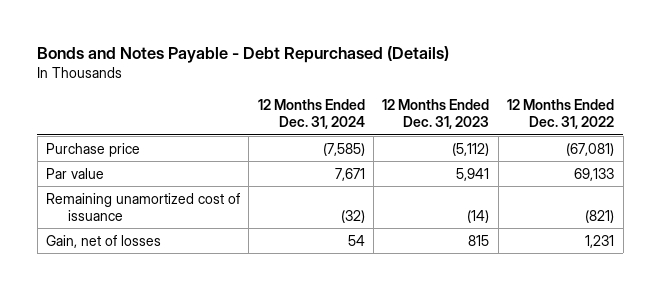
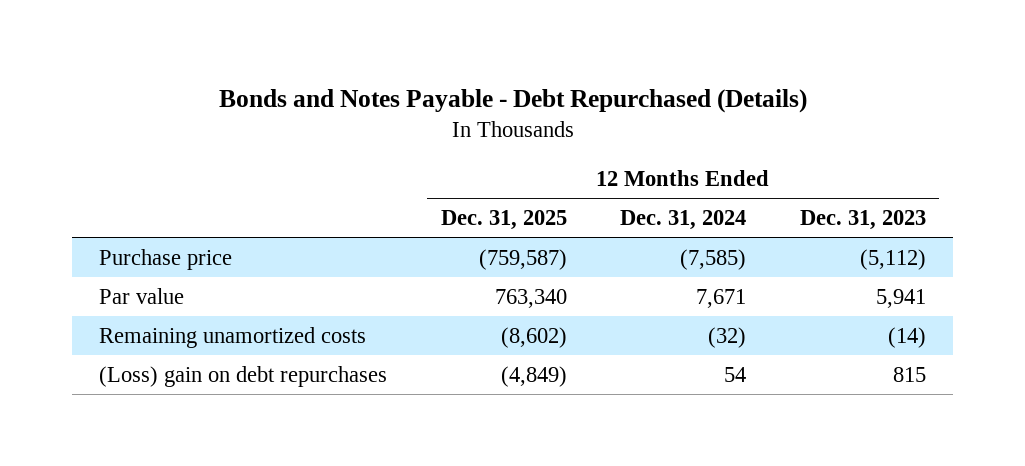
[507,98,615,130] 12 Months Ended Dec. 31, 2022 -> none
none -> [440,209,567,230] Dec. 31, 2025
[45,192,240,222] Remaining unamortized cost of issuance -> [98,326,366,348] Remaining unamortized costs
[45,234,161,248] Gain, net of losses -> [98,365,387,387] (Loss) gain on debt repurchases

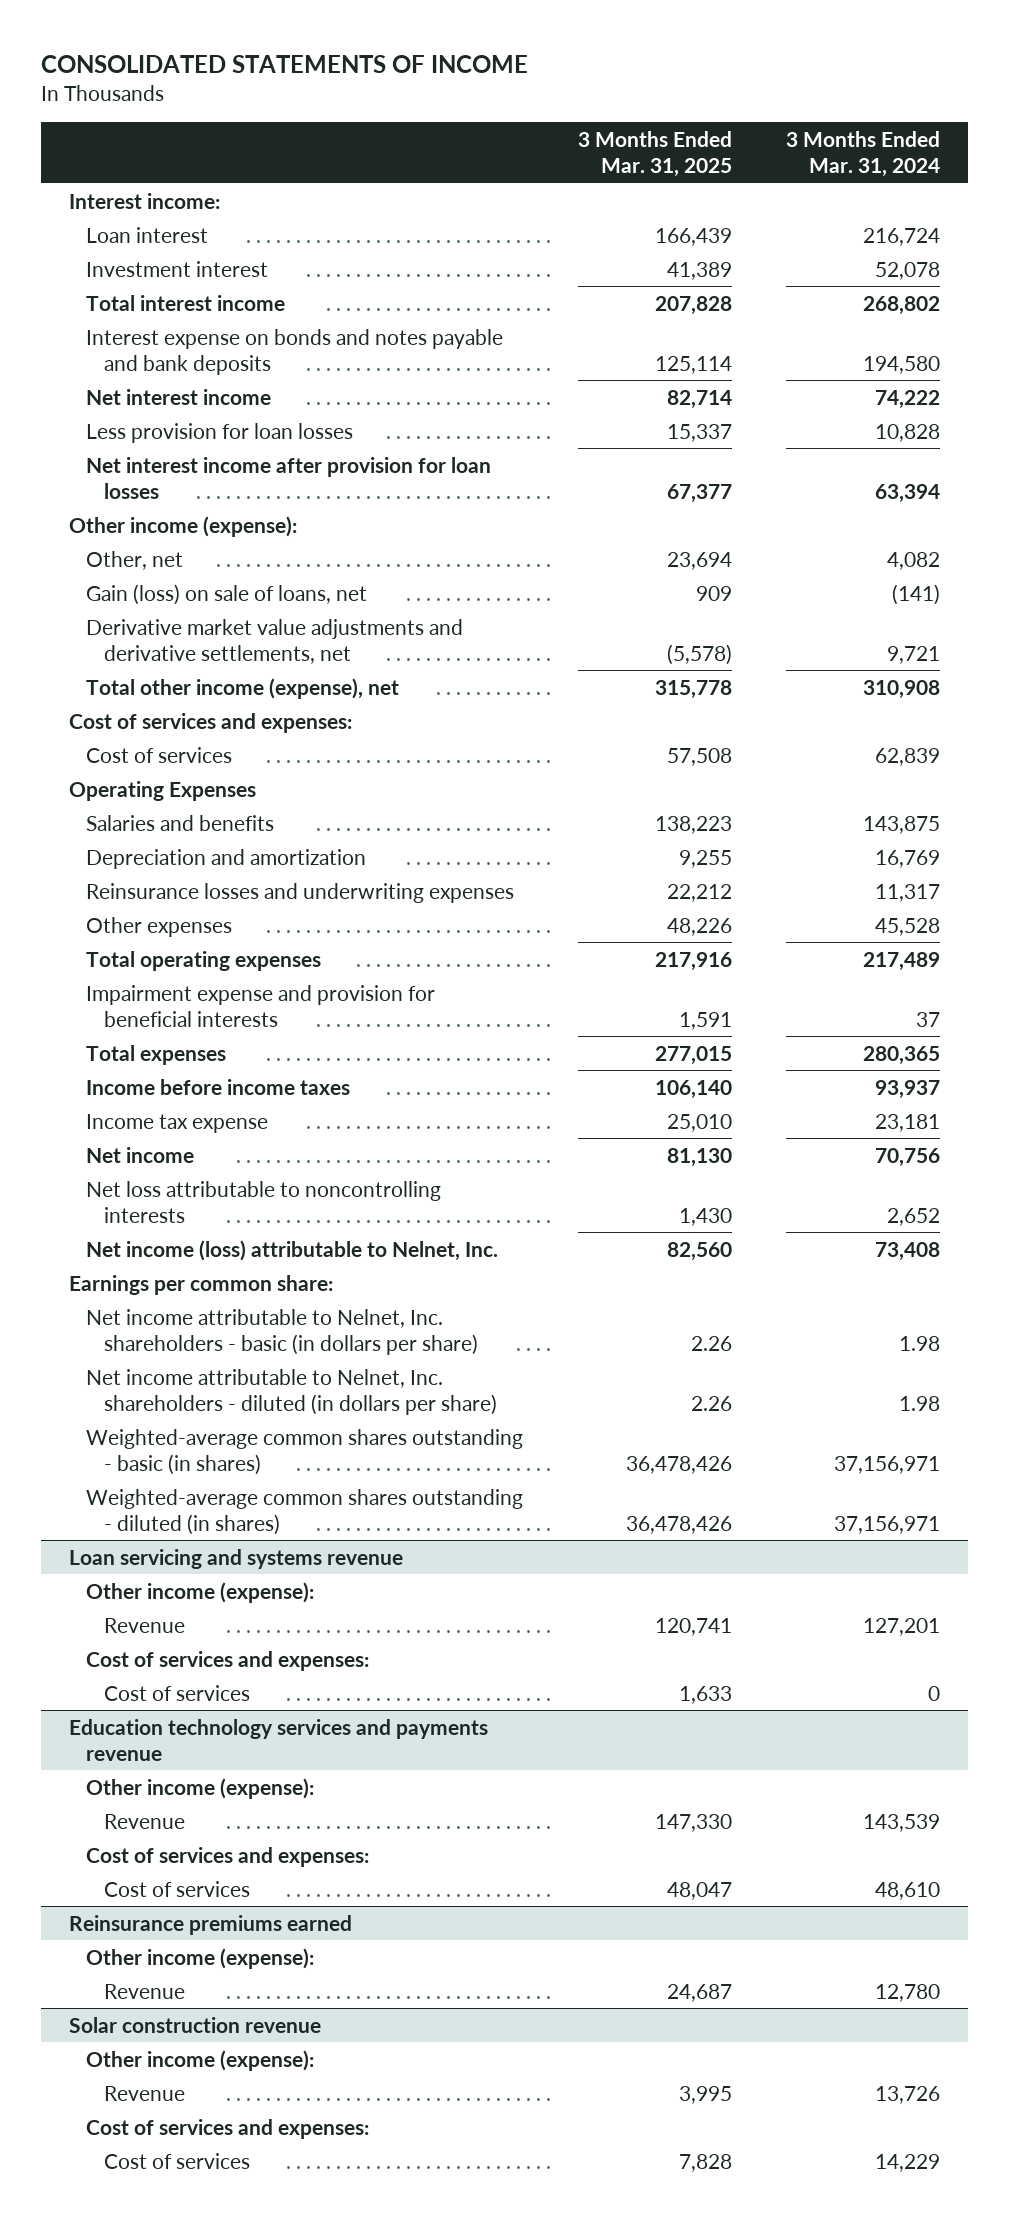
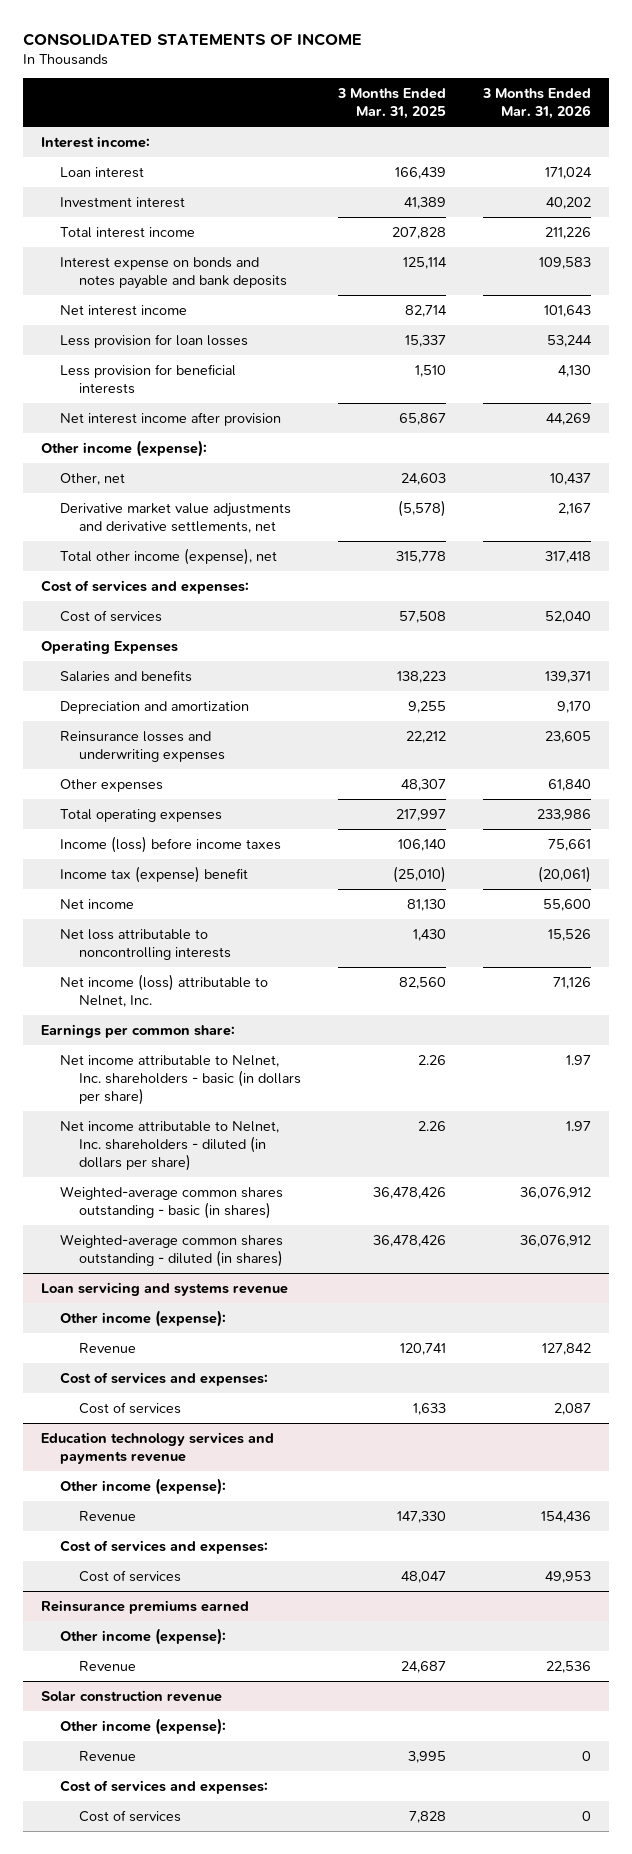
[786,130,941,177] 3 Months Ended Mar. 31, 2024 -> none
none -> [481,87,591,120] 3 Months Ended Mar. 31, 2026
none -> [59,363,236,394] Less provision for beneficial interests
[86,456,492,499] Net interest income after provision for loan losses -> [59,411,281,426] Net interest income after provision
[666,483,732,503] 67,377 -> [398,412,446,425] 65,867
[86,583,368,605] Gain (loss) on sale of loans, net -> none
[666,551,732,570] 23,694 -> [400,472,446,485] 24,603
[86,984,436,1027] Impairment expense and provision for beneficial interests -> none
[86,1044,227,1065] Total expenses -> none
[666,917,732,936] 48,226 -> [400,778,446,791] 48,307
[654,951,732,971] 217,916 -> [395,808,446,821] 217,997
[86,1078,351,1095] Income before income taxes -> [59,835,281,853] Income (loss) before income taxes
[86,1113,269,1133] Income tax expense -> [59,865,248,883] Income tax (expense) benefit
[666,1113,732,1132] 25,010 -> [392,865,446,883] (25,010)

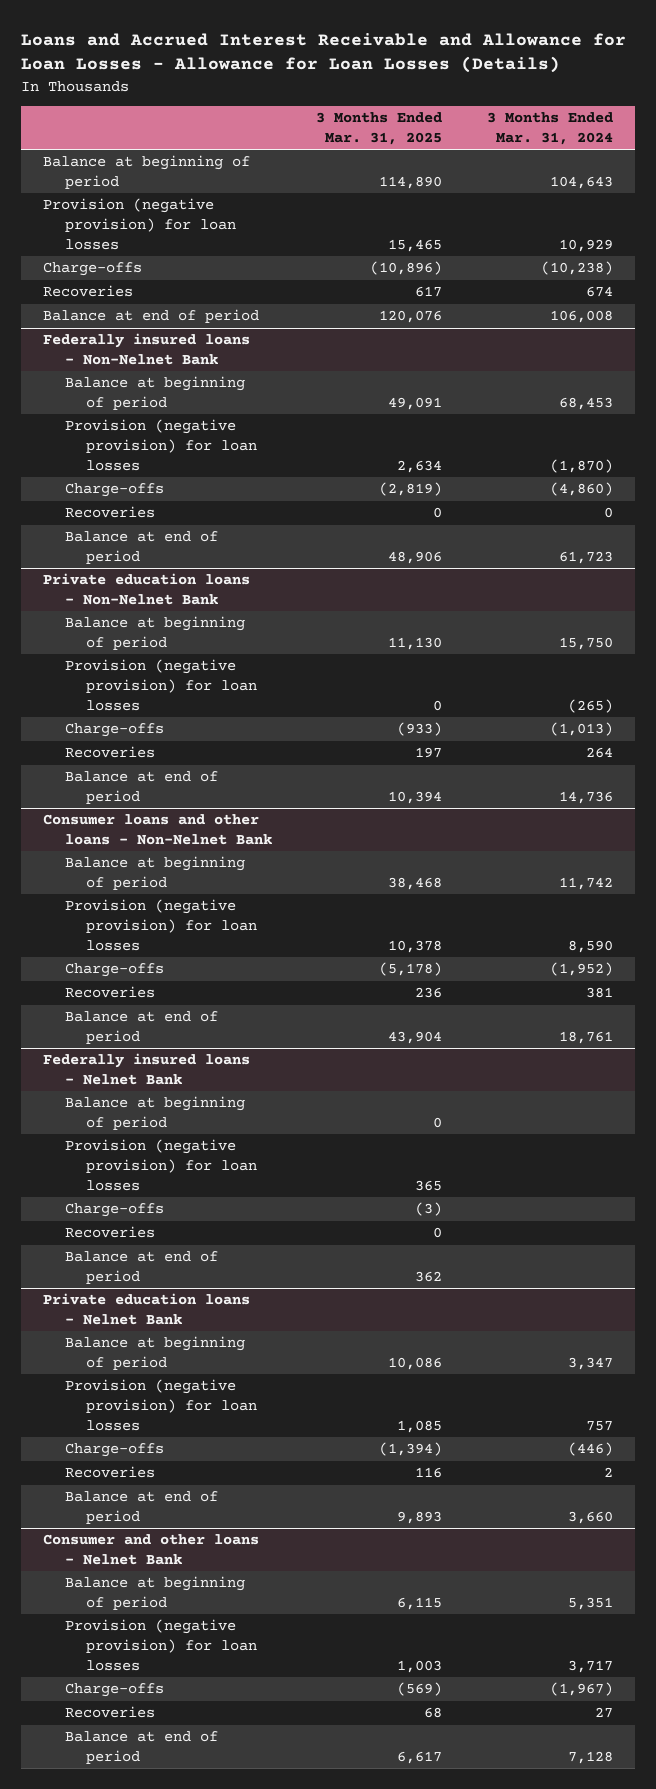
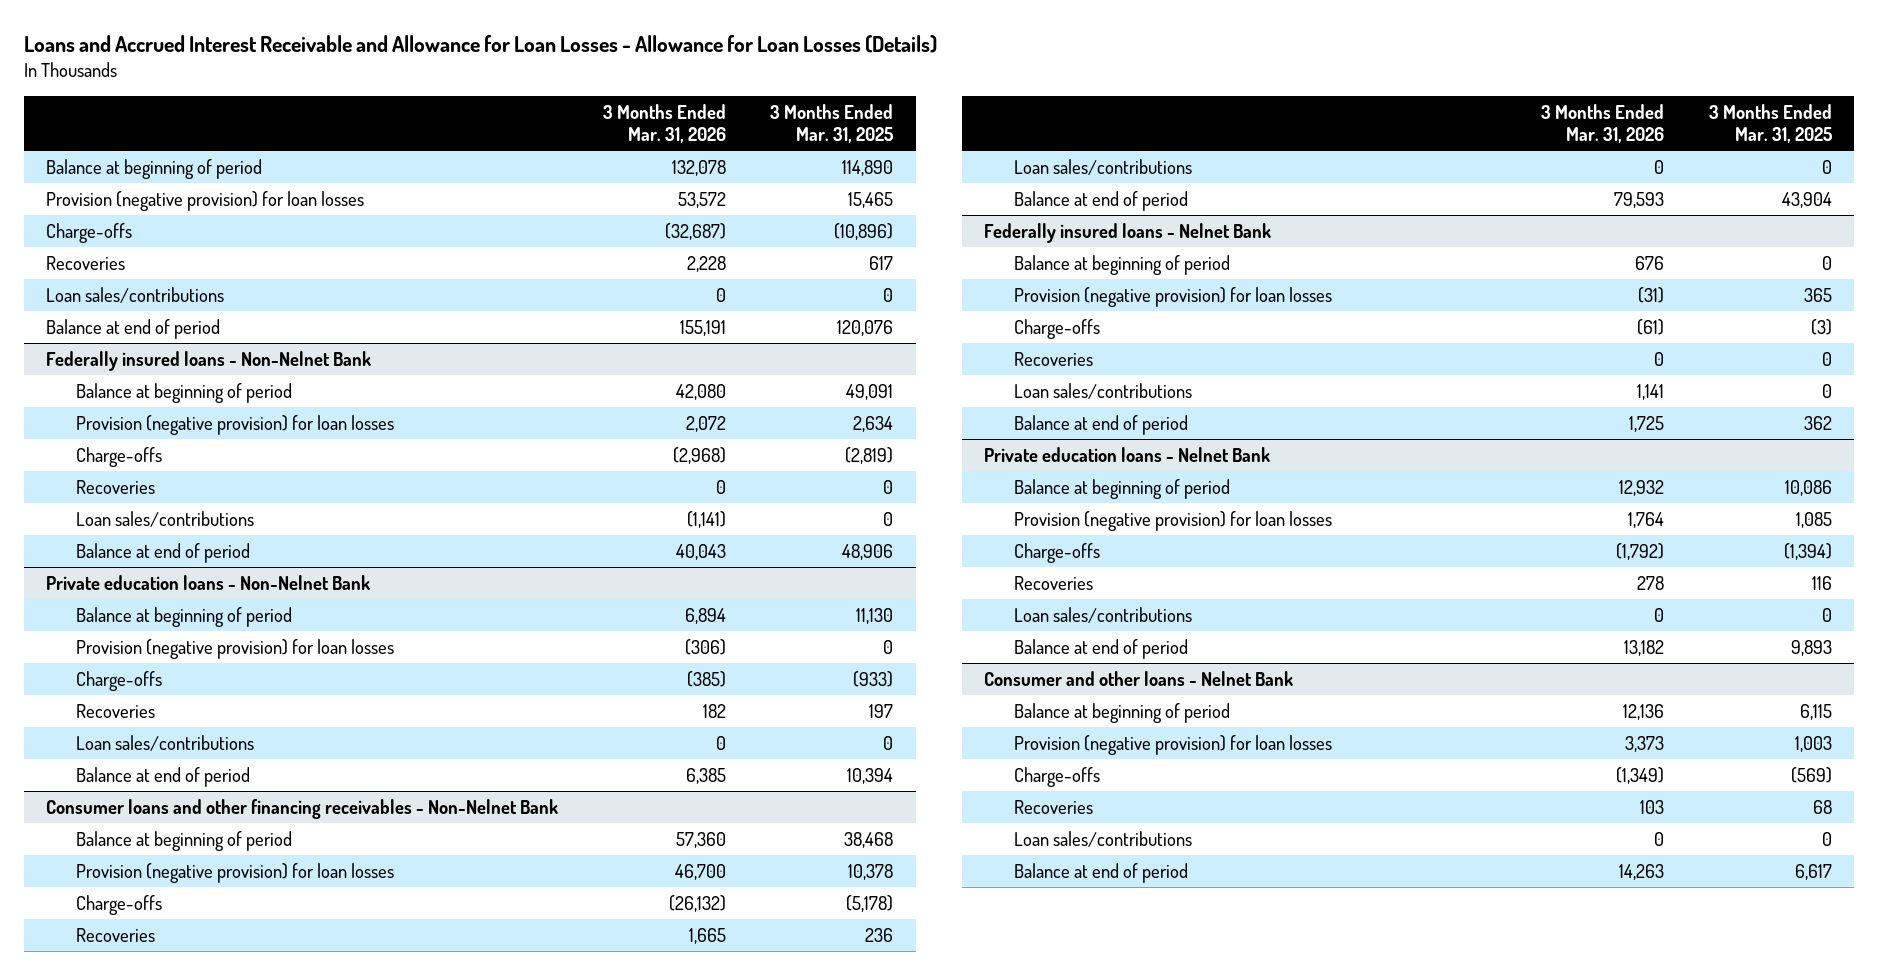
[487,112,614,146] 3 Months Ended Mar. 31, 2024 -> none
none -> [602,103,726,144] 3 Months Ended Mar. 31, 2026
none -> [46,286,225,303] Loan sales/contributions
none -> [75,510,254,527] Loan sales/contributions
none -> [75,734,254,751] Loan sales/contributions
[43,814,272,846] Consumer loans and other loans - Non-Nelnet Bank -> [46,798,559,819] Consumer loans and other financing receivables - Non-Nelnet Bank
none -> [1013,158,1192,175] Loan sales/contributions
none -> [1013,382,1192,399] Loan sales/contributions
none -> [1013,606,1192,623] Loan sales/contributions
none -> [1013,830,1192,847] Loan sales/contributions

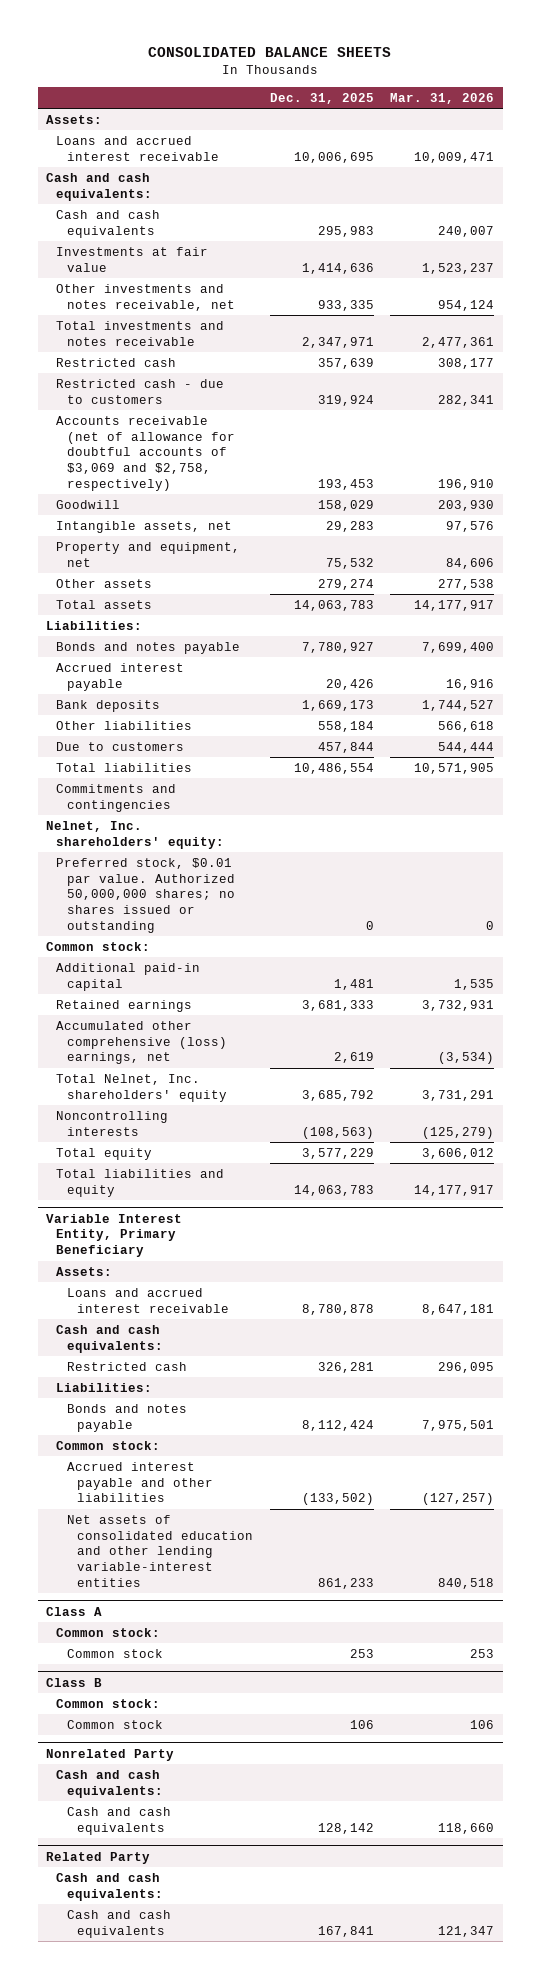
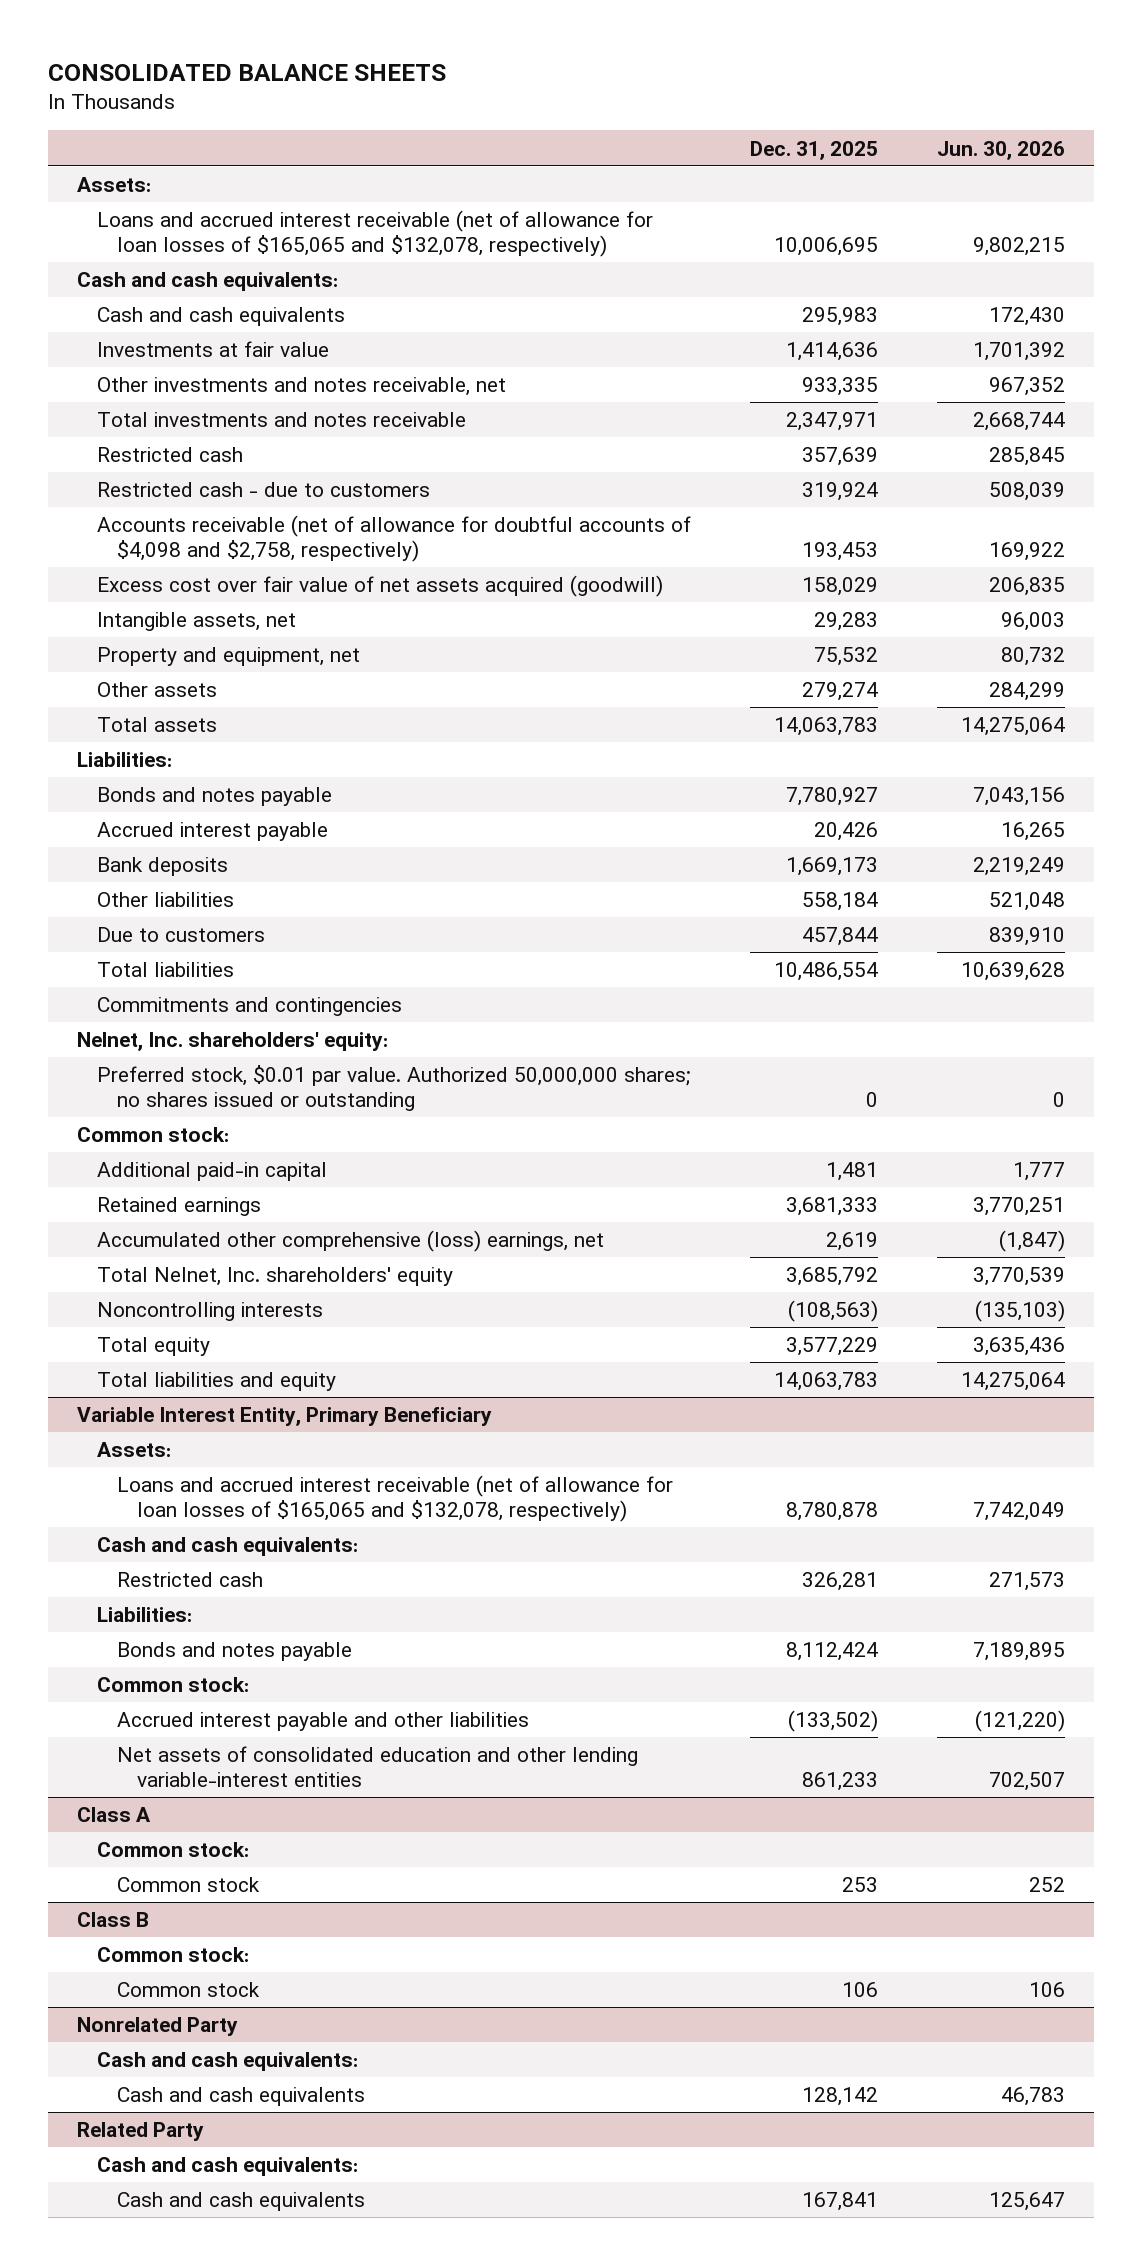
[390,92,495,104] Mar. 31, 2026 -> none
none -> [936,140,1065,160] Jun. 30, 2026
[56,135,219,161] Loans and accrued interest receivable -> [97,210,654,257] Loans and accrued interest receivable (net of allowance for loan losses of $165,065 and $132,078, respectively)
[56,415,235,491] Accounts receivable (net of allowance for doubtful accounts of $3,069 and $2,758, respectively) -> [97,515,692,562] Accounts receivable (net of allowance for doubtful accounts of $4,098 and $2,758, respectively)
[56,499,121,509] Goodwill -> [97,575,664,598] Excess cost over fair value of net assets acquired (goodwill)
[66,1287,229,1313] Loans and accrued interest receivable -> [117,1475,674,1522] Loans and accrued interest receivable (net of allowance for loan losses of $165,065 and $132,078, respectively)

